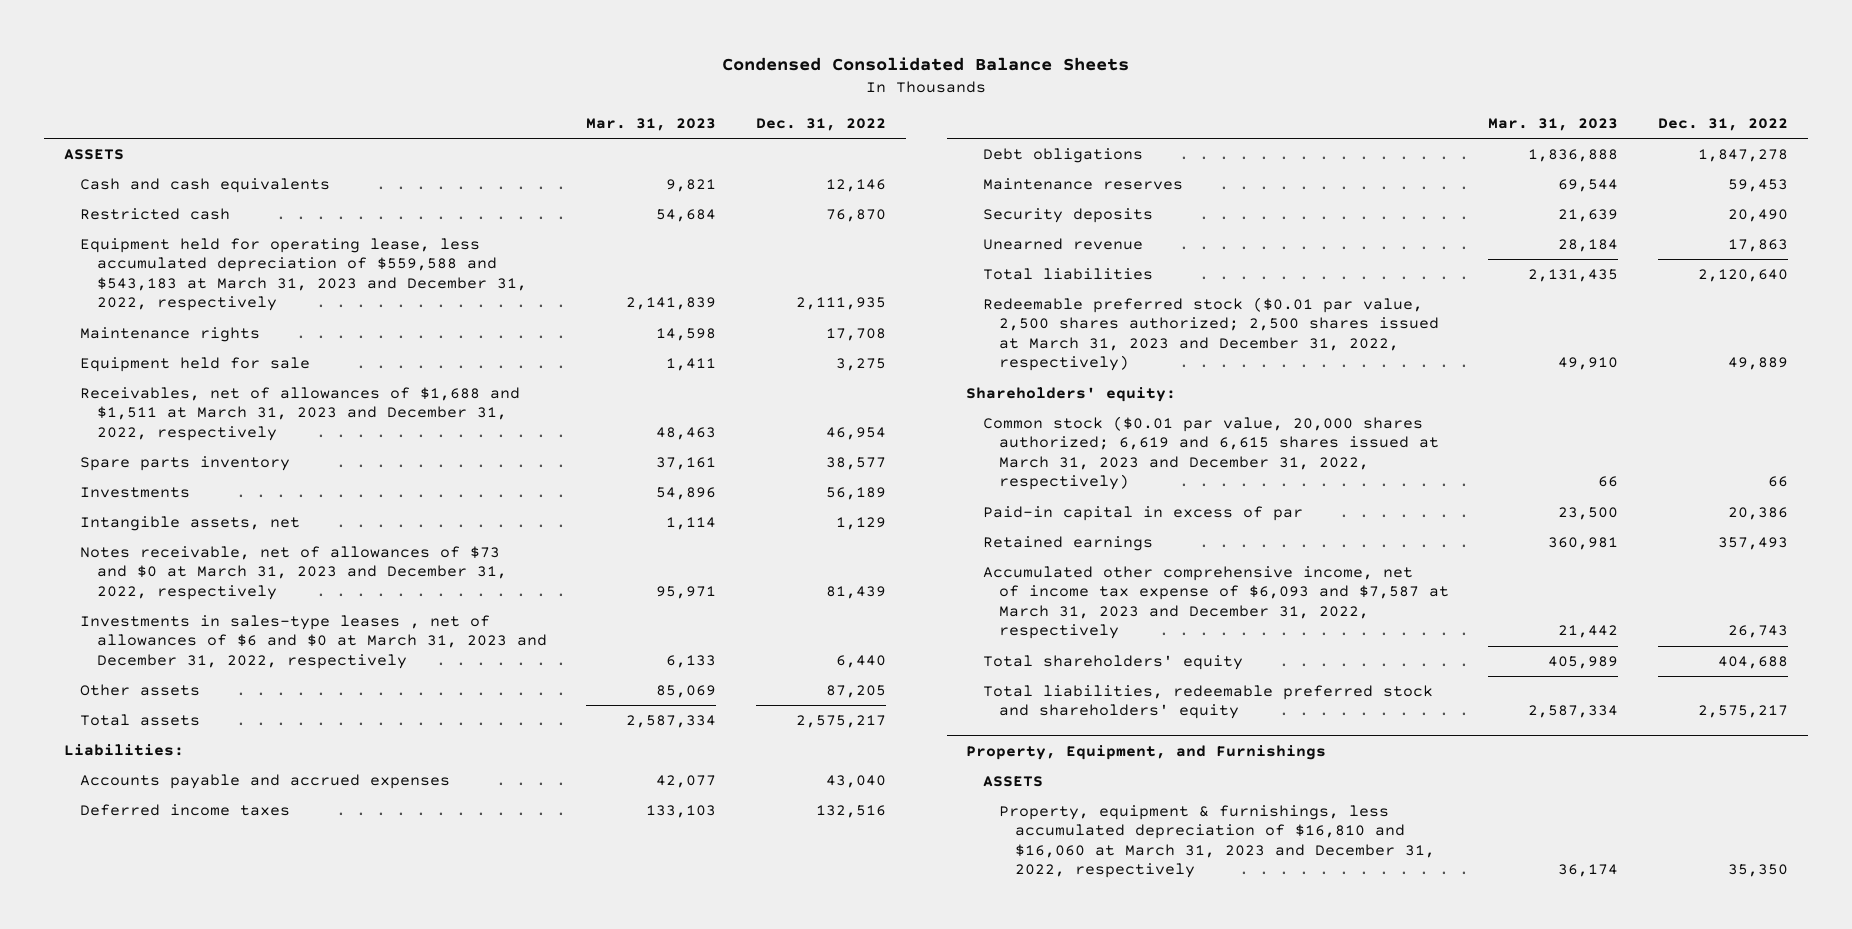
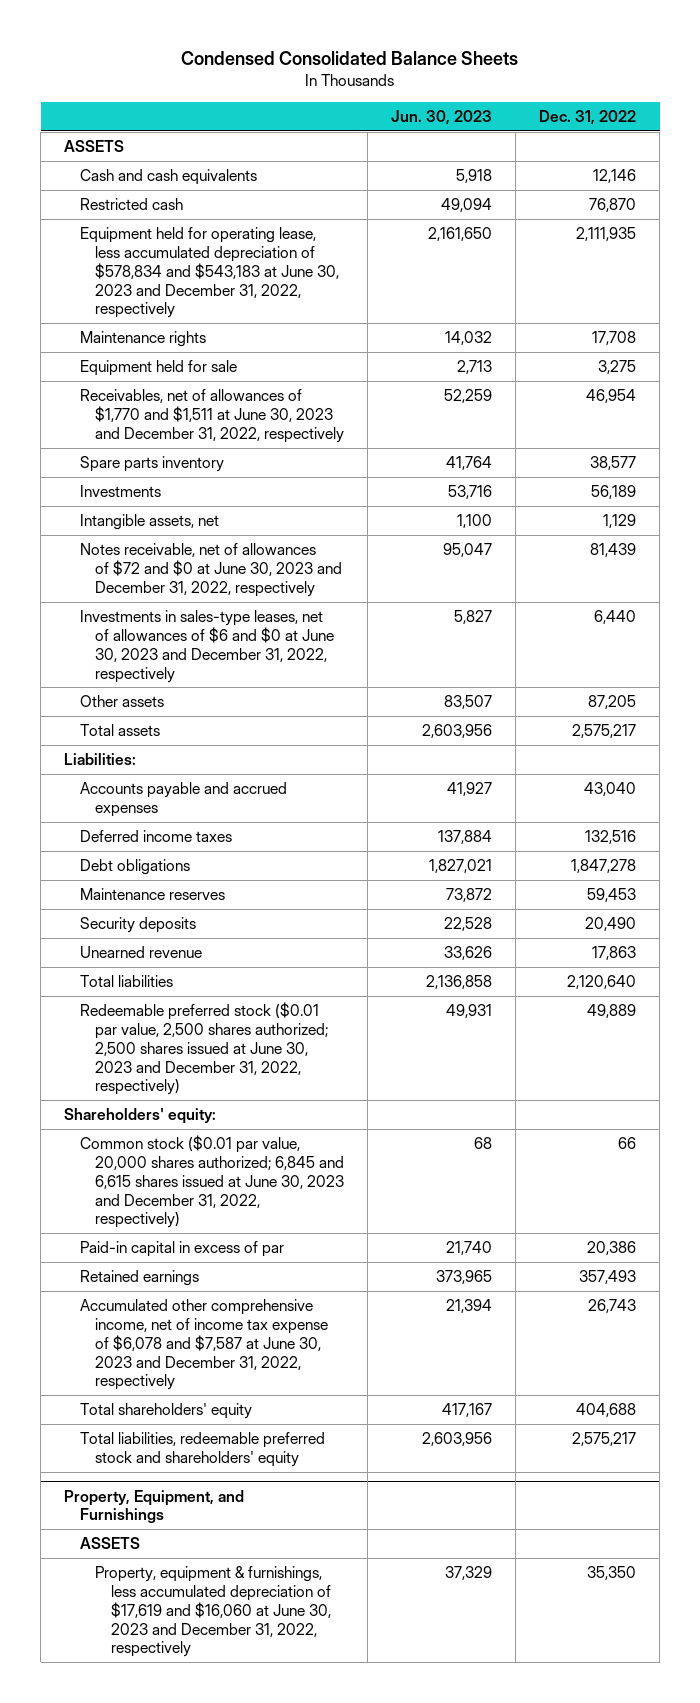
[586,118,717,132] Mar. 31, 2023 -> none
none -> [391,109,493,125] Jun. 30, 2023
[80,237,527,312] Equipment held for operating lease, less accumulated depreciation of $559,588 and $543,183 at March 31, 2023 and December 31, 2022, respectively -> [79,227,340,319] Equipment held for operating lease, less accumulated depreciation of $578,834 and $543,183 at June 30, 2023 and December 31, 2022, respectively
[80,386,521,441] Receivables, net of allowances of $1,688 and $1,511 at March 31, 2023 and December 31, 2022, respectively -> [79,389,345,443] Receivables, net of allowances of $1,770 and $1,511 at June 30, 2023 and December 31, 2022, respectively
[80,545,507,600] Notes receivable, net of allowances of $73 and $0 at March 31, 2023 and December 31, 2022, respectively -> [79,543,343,597] Notes receivable, net of allowances of $72 and $0 at June 30, 2023 and December 31, 2022, respectively
[80,614,547,669] Investments in sales-type leases , net of allowances of $6 and $0 at March 31, 2023 and December 31, 2022, respectively -> [79,610,335,683] Investments in sales-type leases, net of allowances of $6 and $0 at June 30, 2023 and December 31, 2022, respectively
[982,296,1439,372] Redeemable preferred stock ($0.01 par value, 2,500 shares authorized; 2,500 shares issued at March 31, 2023 and December 31, 2022, respectively) -> [79,1002,329,1096] Redeemable preferred stock ($0.01 par value, 2,500 shares authorized; 2,500 shares issued at June 30, 2023 and December 31, 2022, respectively)
[982,415,1439,491] Common stock ($0.01 par value, 20,000 shares authorized; 6,619 and 6,615 shares issued at March 31, 2023 and December 31, 2022, respectively) -> [79,1135,345,1229] Common stock ($0.01 par value, 20,000 shares authorized; 6,845 and 6,615 shares issued at June 30, 2023 and December 31, 2022, respectively)
[982,565,1449,640] Accumulated other comprehensive income, net of income tax expense of $6,093 and $7,587 at March 31, 2023 and December 31, 2022, respectively -> [79,1299,329,1391] Accumulated other comprehensive income, net of income tax expense of $6,078 and $7,587 at June 30, 2023 and December 31, 2022, respectively
[998,804,1435,879] Property, equipment & furnishings, less accumulated depreciation of $16,810 and $16,060 at March 31, 2023 and December 31, 2022, respectively -> [95,1566,331,1658] Property, equipment & furnishings, less accumulated depreciation of $17,619 and $16,060 at June 30, 2023 and December 31, 2022, respectively

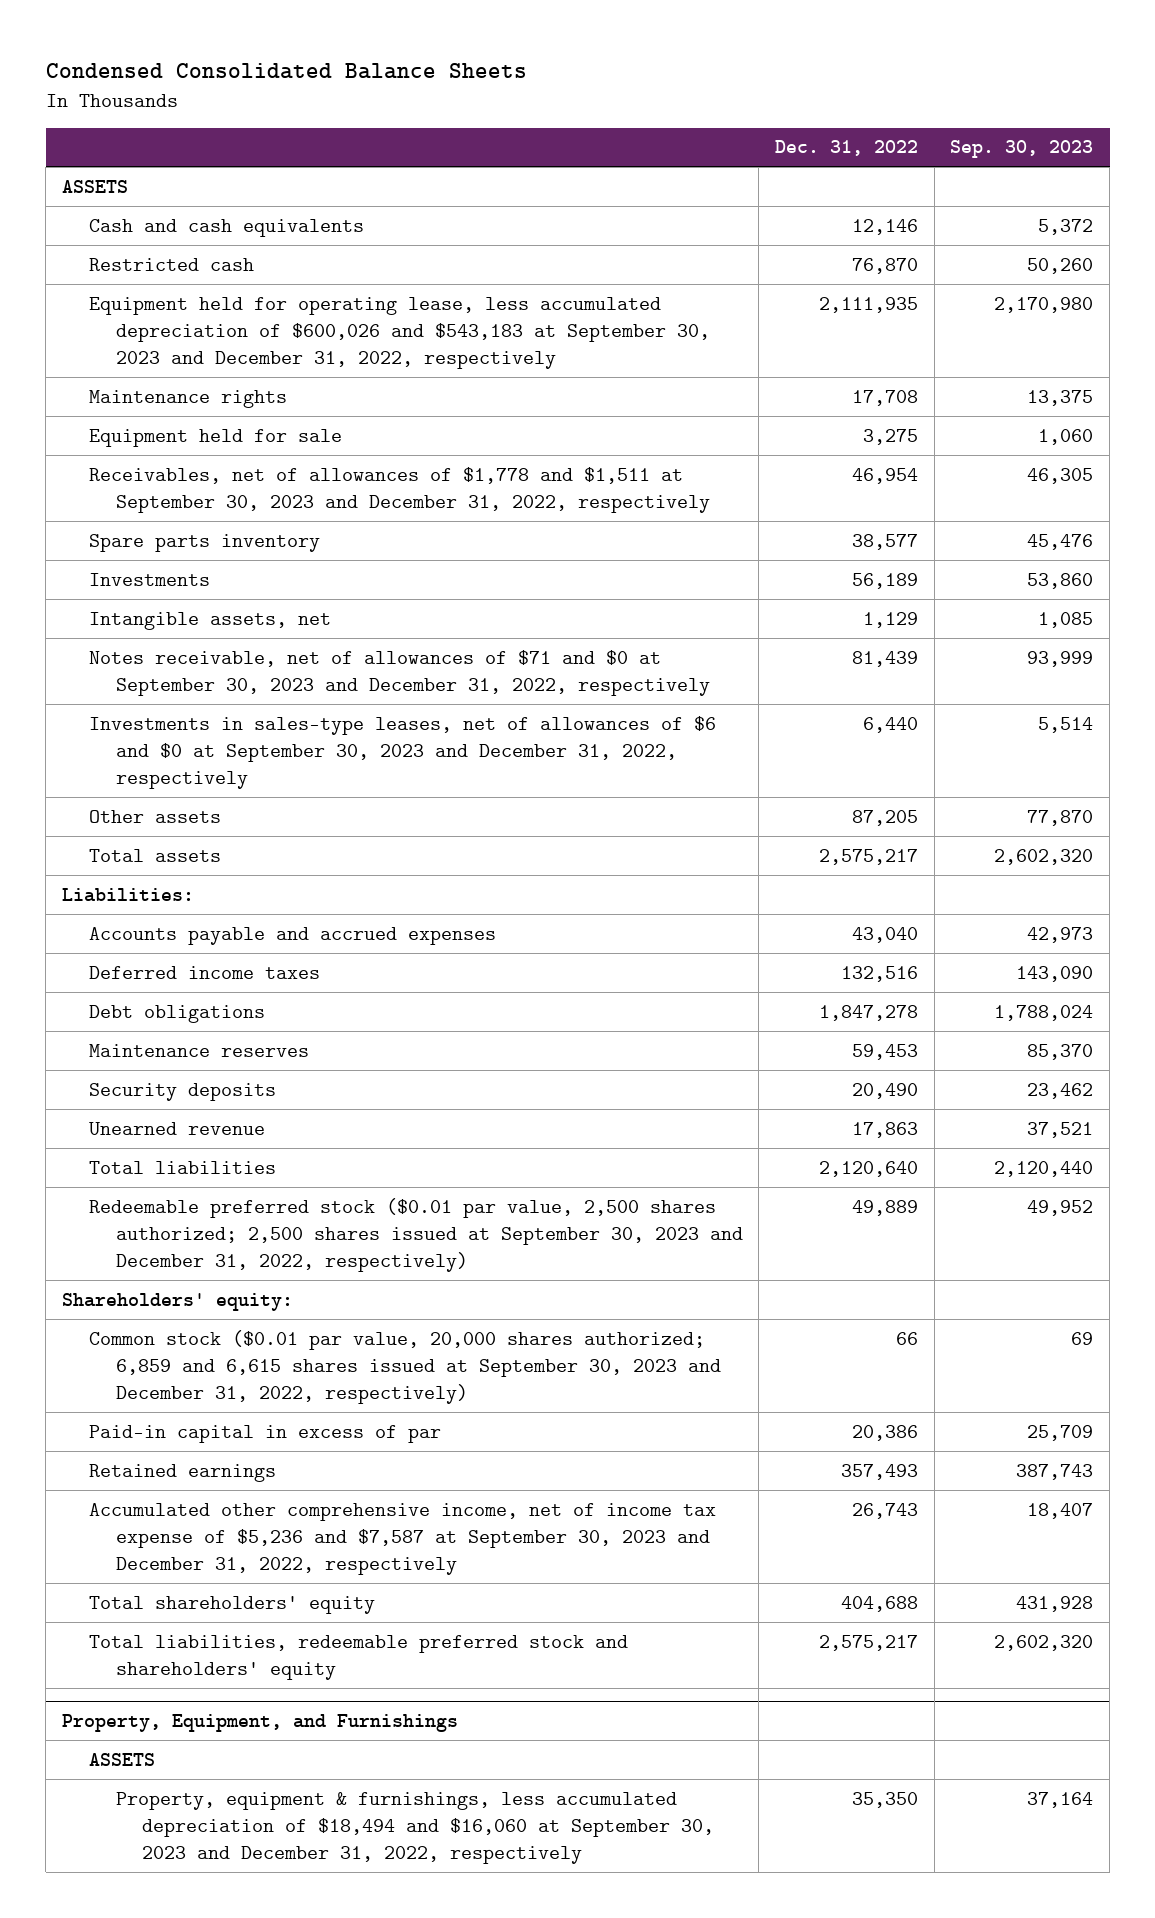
[391,109,493,125] Jun. 30, 2023 -> none
none -> [950,140,1094,159] Sep. 30, 2023
[79,227,340,319] Equipment held for operating lease, less accumulated depreciation of $578,834 and $543,183 at June 30, 2023 and December 31, 2022, respectively -> [88,296,710,370] Equipment held for operating lease, less accumulated depreciation of $600,026 and $543,183 at September 30, 2023 and December 31, 2022, respectively
[79,389,345,443] Receivables, net of allowances of $1,770 and $1,511 at June 30, 2023 and December 31, 2022, respectively -> [88,466,710,513] Receivables, net of allowances of $1,778 and $1,511 at September 30, 2023 and December 31, 2022, respectively
[79,543,343,597] Notes receivable, net of allowances of $72 and $0 at June 30, 2023 and December 31, 2022, respectively -> [88,649,710,696] Notes receivable, net of allowances of $71 and $0 at September 30, 2023 and December 31, 2022, respectively
[79,610,335,683] Investments in sales-type leases, net of allowances of $6 and $0 at June 30, 2023 and December 31, 2022, respectively -> [88,715,716,790] Investments in sales-type leases, net of allowances of $6 and $0 at September 30, 2023 and December 31, 2022, respectively
[79,1002,329,1096] Redeemable preferred stock ($0.01 par value, 2,500 shares authorized; 2,500 shares issued at June 30, 2023 and December 31, 2022, respectively) -> [88,1197,743,1273] Redeemable preferred stock ($0.01 par value, 2,500 shares authorized; 2,500 shares issued at September 30, 2023 and December 31, 2022, respectively)
[79,1135,345,1229] Common stock ($0.01 par value, 20,000 shares authorized; 6,845 and 6,615 shares issued at June 30, 2023 and December 31, 2022, respectively) -> [88,1329,721,1405] Common stock ($0.01 par value, 20,000 shares authorized; 6,859 and 6,615 shares issued at September 30, 2023 and December 31, 2022, respectively)
[79,1299,329,1391] Accumulated other comprehensive income, net of income tax expense of $6,078 and $7,587 at June 30, 2023 and December 31, 2022, respectively -> [88,1502,716,1576] Accumulated other comprehensive income, net of income tax expense of $5,236 and $7,587 at September 30, 2023 and December 31, 2022, respectively
[95,1566,331,1658] Property, equipment & furnishings, less accumulated depreciation of $17,619 and $16,060 at June 30, 2023 and December 31, 2022, respectively -> [115,1791,715,1865] Property, equipment & furnishings, less accumulated depreciation of $18,494 and $16,060 at September 30, 2023 and December 31, 2022, respectively

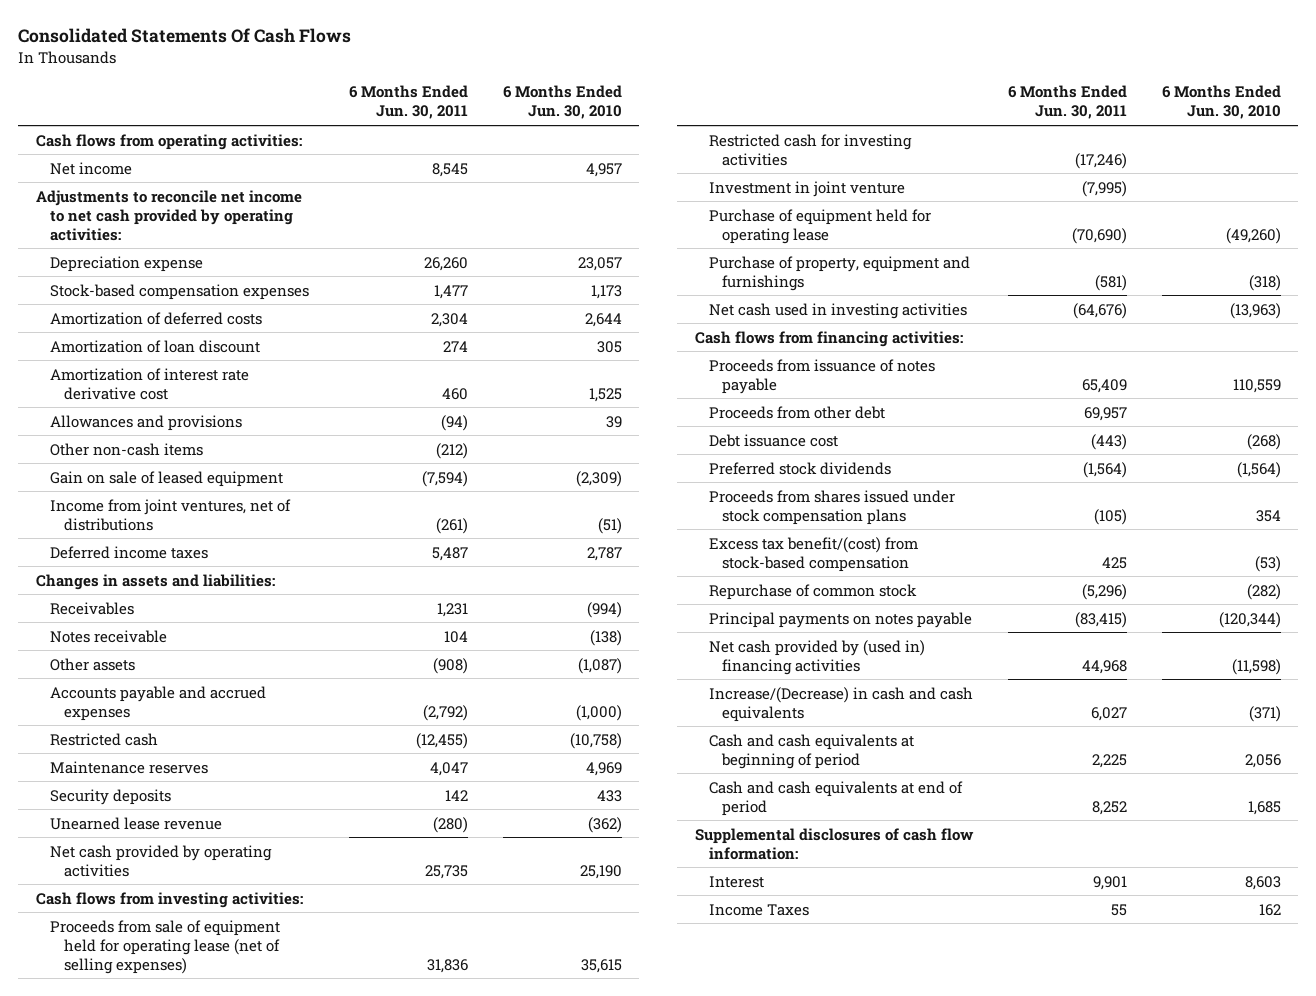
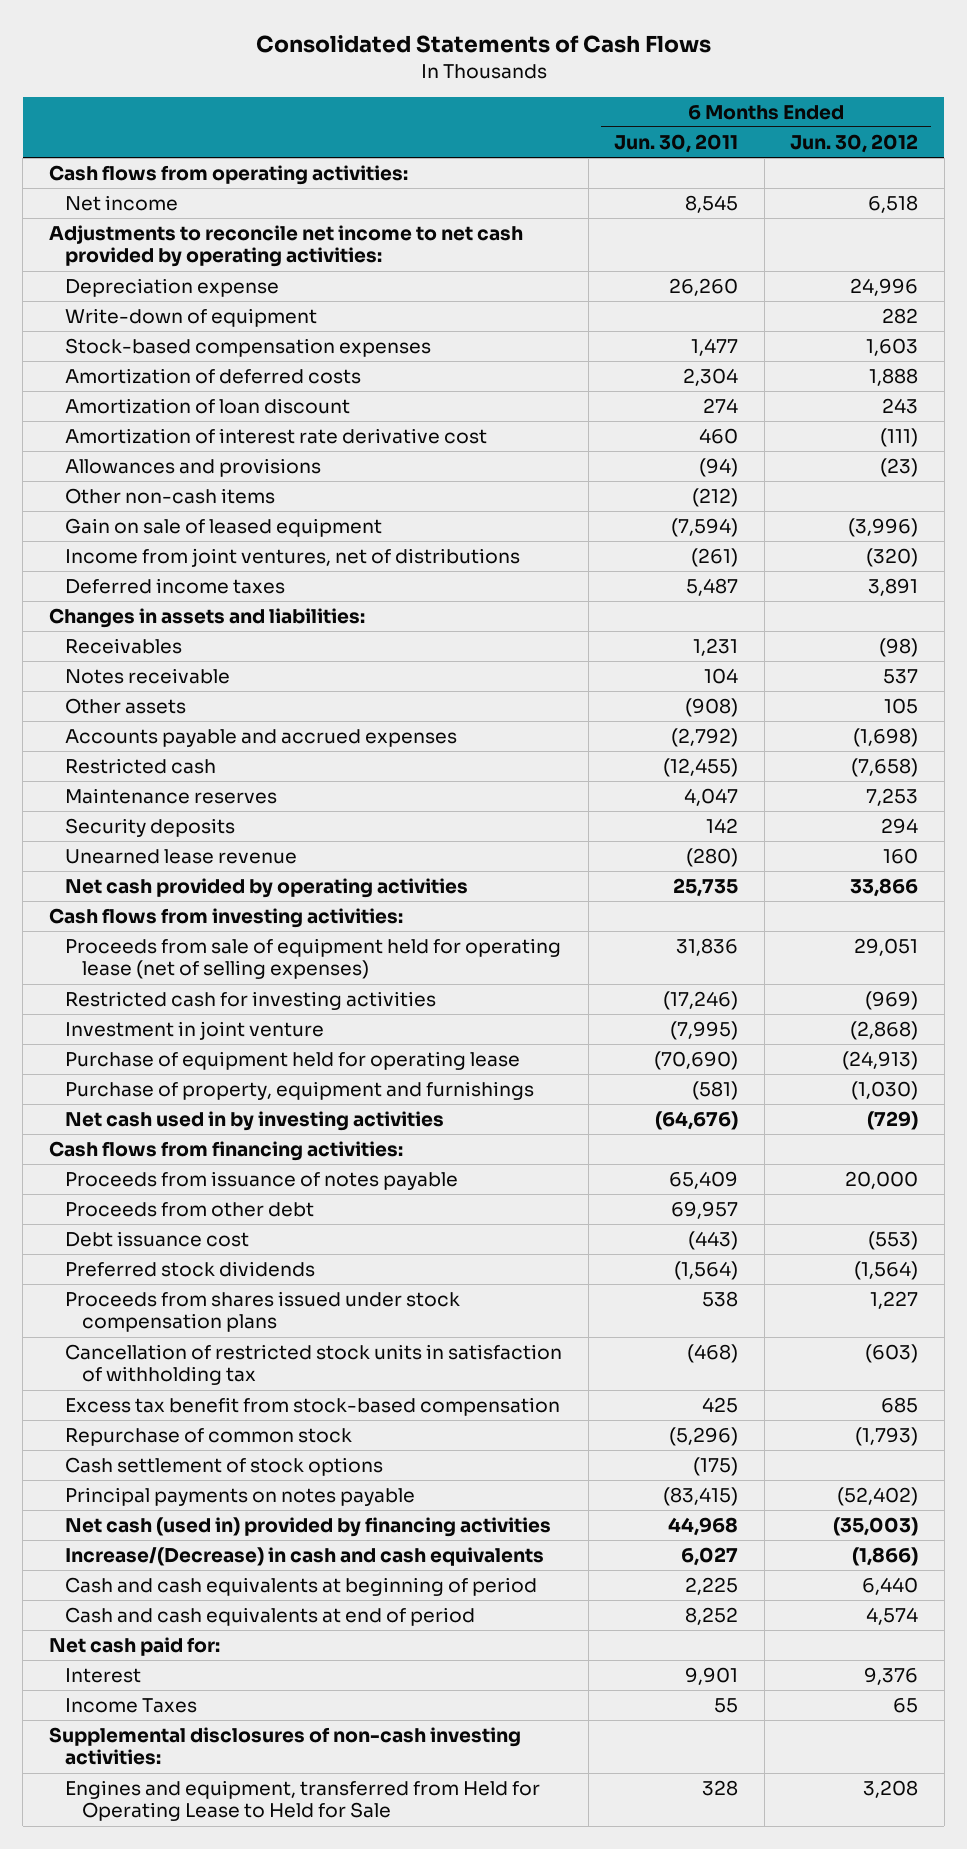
[18,27,352,43] Consolidated Statements Of Cash Flows -> [255,35,711,54] Consolidated Statements of Cash Flows
[502,85,622,120] 6 Months Ended Jun. 30, 2010 -> none
none -> [790,133,919,153] Jun. 30, 2012
none -> [65,307,318,327] Write-down of equipment
[708,302,967,319] Net cash used in investing activities -> [65,1110,445,1131] Net cash used in by investing activities
[1093,508,1127,525] (105) -> [702,1290,739,1307] 538
none -> [65,1343,563,1386] Cancellation of restricted stock units in satisfaction of withholding tax
[708,536,918,572] Excess tax benefit/(cost) from stock-based compensation -> [65,1396,561,1416] Excess tax benefit from stock-based compensation
none -> [65,1456,384,1476] Cash settlement of stock options
[708,639,925,675] Net cash provided by (used in) financing activities -> [65,1516,552,1537] Net cash (used in) provided by financing activities
[694,827,974,860] Supplemental disclosures of cash flow information: -> none
none -> [48,1636,220,1656] Net cash paid for:
none -> [48,1726,521,1766] Supplemental disclosures of non-cash investing activities:
none -> [65,1779,541,1822] Engines and equipment, transferred from Held for Operating Lease to Held for Sale

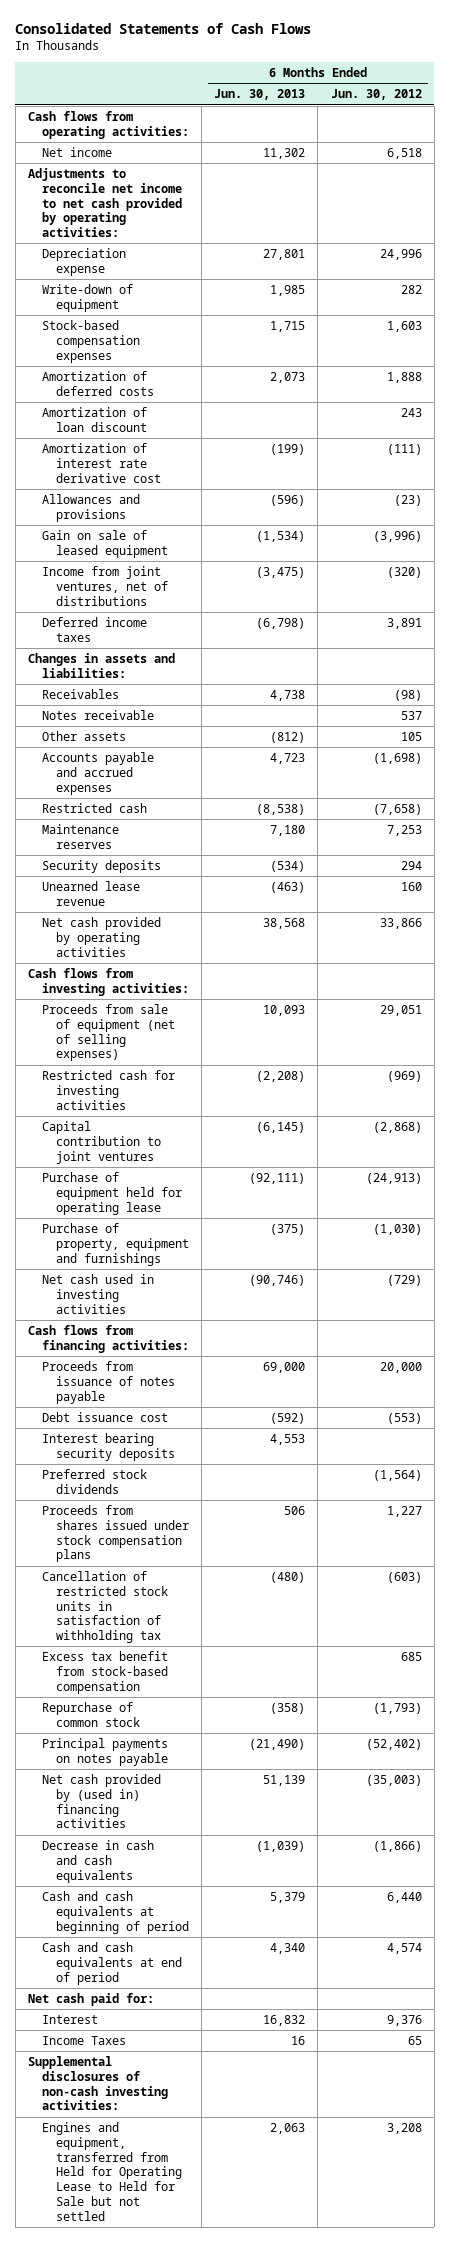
[614,133,739,153] Jun. 30, 2011 -> none
none -> [214,89,306,101] Jun. 30, 2013
[65,487,276,504] Other non-cash items -> none
[65,937,562,980] Proceeds from sale of equipment held for operating lease (net of selling expenses) -> [42,1003,176,1062] Proceeds from sale of equipment (net of selling expenses)
[65,1020,325,1040] Investment in joint venture -> [42,1120,162,1164] Capital contribution to joint ventures
[65,1110,445,1131] Net cash used in by investing activities -> [42,1273,155,1314] Net cash used in investing activities
[65,1201,315,1217] Proceeds from other debt -> none
none -> [42,1432,176,1461] Interest bearing security deposits
[65,1456,384,1476] Cash settlement of stock options -> none
[65,1516,552,1537] Net cash (used in) provided by financing activities -> [42,1773,162,1829] Net cash provided by (used in) financing activities
[65,1546,545,1566] Increase/(Decrease) in cash and cash equivalents -> [42,1839,155,1883] Decrease in cash and cash equivalents
[65,1779,541,1822] Engines and equipment, transferred from Held for Operating Lease to Held for Sale -> [42,2121,183,2221] Engines and equipment, transferred from Held for Operating Lease to Held for Sale but not settled

